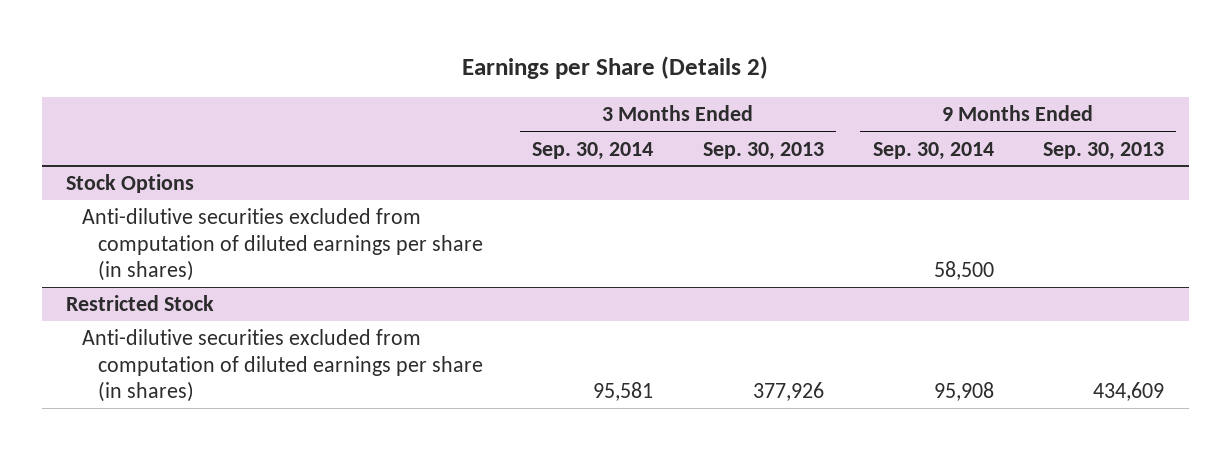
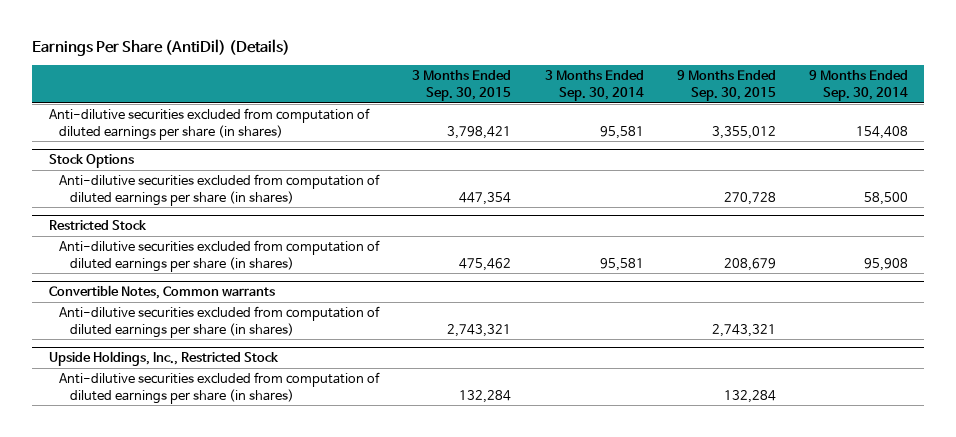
[462,56,769,80] Earnings per Share (Details 2) -> [31,39,290,57] Earnings Per Share (AntiDil) (Details)
[702,141,824,160] Sep. 30, 2013 -> none
[1043,141,1165,160] Sep. 30, 2013 -> none
none -> [412,70,512,102] 3 Months Ended Sep. 30, 2015
none -> [676,70,776,102] 9 Months Ended Sep. 30, 2015
none -> [48,108,370,140] Anti-dilutive securities excluded from computation of diluted earnings per share (in shares)
none -> [48,285,275,300] Convertible Notes, Common warrants
none -> [59,306,381,338] Anti-dilutive securities excluded from computation of diluted earnings per share (in shares)
none -> [48,351,279,367] Upside Holdings, Inc., Restricted Stock
none -> [59,372,381,404] Anti-dilutive securities excluded from computation of diluted earnings per share (in shares)

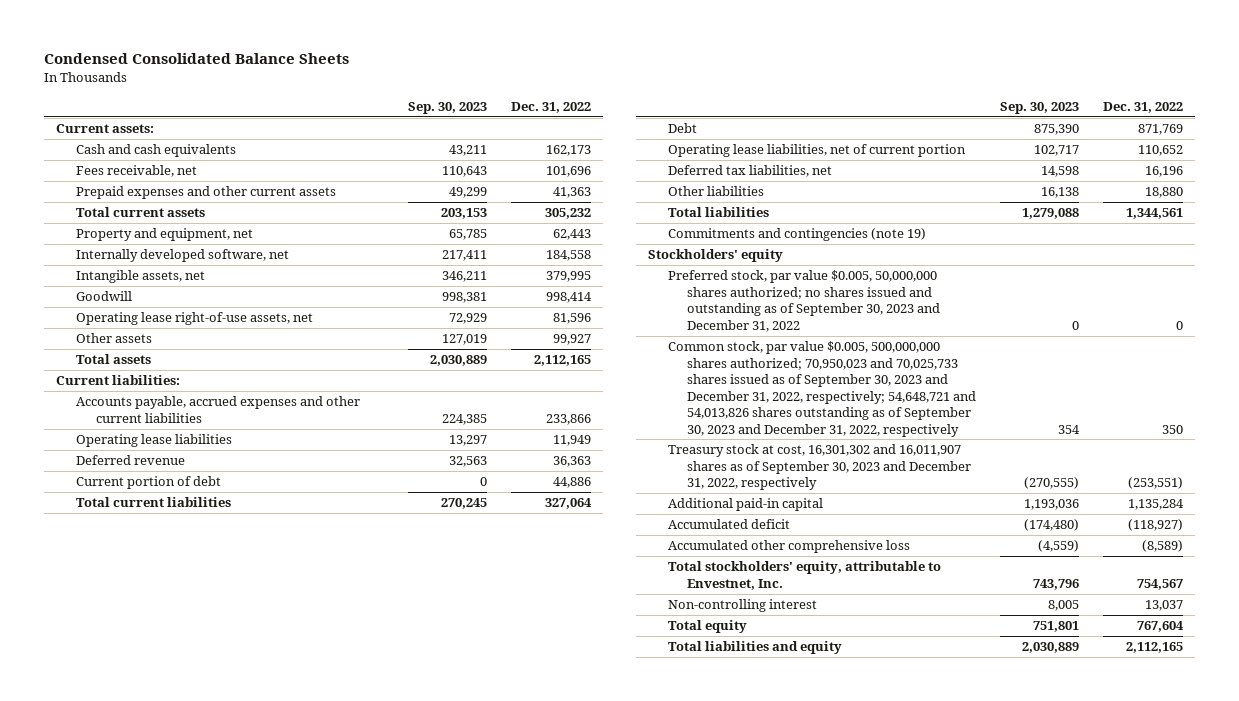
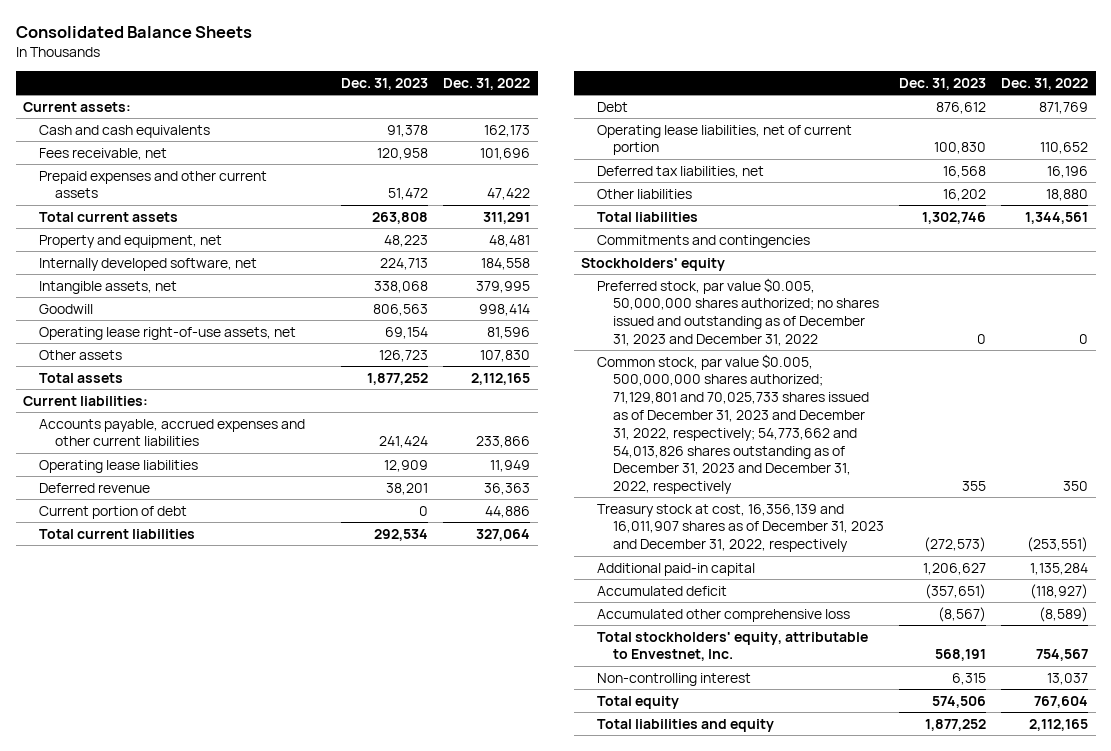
[44,53,350,65] Condensed Consolidated Balance Sheets -> [15,25,252,38] Consolidated Balance Sheets
[408,101,488,114] Sep. 30, 2023 -> none
none -> [341,77,429,90] Dec. 31, 2023
[553,187,592,199] 41,363 -> [487,188,531,201] 47,422
[545,208,592,220] 305,232 -> [483,211,531,224] 311,291
[553,229,592,241] 62,443 -> [489,234,531,247] 48,481
[553,334,592,346] 99,927 -> [480,349,531,362] 107,830
[667,228,926,242] Commitments and contingencies (note 19) -> [596,234,810,248] Commitments and contingencies
[667,270,941,332] Preferred stock, par value $0.005, 50,000,000 shares authorized; no shares issued and outstanding as of September 30, 2023 and December 31, 2022 -> [596,277,879,347] Preferred stock, par value $0.005, 50,000,000 shares authorized; no shares issued and outstanding as of December 31, 2023 and December 31, 2022
[667,341,977,437] Common stock, par value $0.005, 500,000,000 shares authorized; 70,950,023 and 70,025,733 shares issued as of September 30, 2023 and December 31, 2022, respectively; 54,648,721 and 54,013,826 shares outstanding as of September 30, 2023 and December 31, 2022, respectively -> [596,353,869,495] Common stock, par value $0.005, 500,000,000 shares authorized; 71,129,801 and 70,025,733 shares issued as of December 31, 2023 and December 31, 2022, respectively; 54,773,662 and 54,013,826 shares outstanding as of December 31, 2023 and December 31, 2022, respectively
[667,444,972,491] Treasury stock at cost, 16,301,302 and 16,011,907 shares as of September 30, 2023 and December 31, 2022, respectively -> [596,503,884,553] Treasury stock at cost, 16,356,139 and 16,011,907 shares as of December 31, 2023 and December 31, 2022, respectively

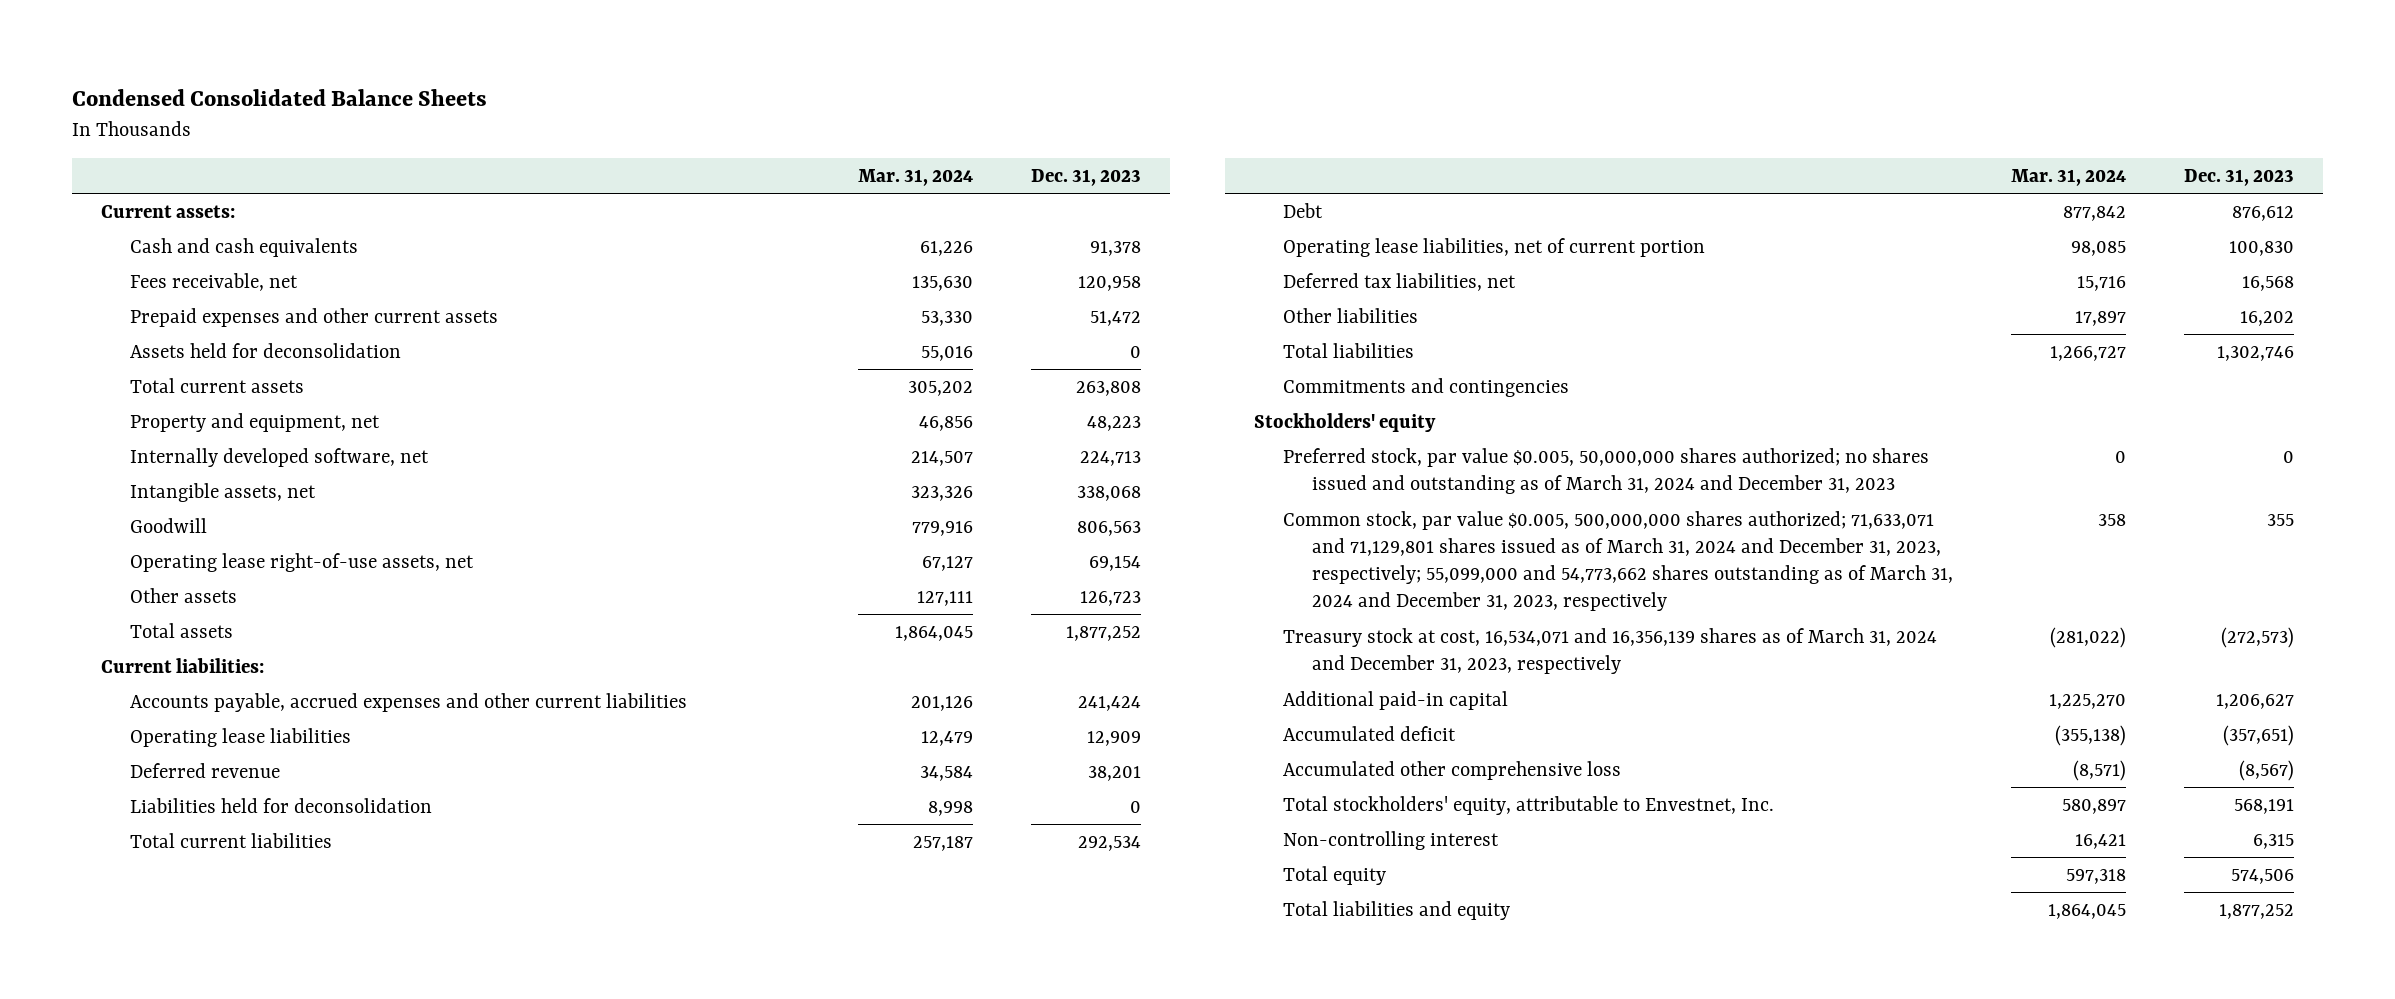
[15,25,252,38] Consolidated Balance Sheets -> [72,89,488,107] Condensed Consolidated Balance Sheets
[443,77,531,90] Dec. 31, 2022 -> none
none -> [857,169,973,187] Mar. 31, 2024
none -> [129,343,401,359] Assets held for deconsolidation
[39,505,188,519] Current portion of debt -> none
none -> [129,798,432,814] Liabilities held for deconsolidation
[596,277,879,347] Preferred stock, par value $0.005, 50,000,000 shares authorized; no shares issued and outstanding as of December 31, 2023 and December 31, 2022 -> [1283,448,1930,495] Preferred stock, par value $0.005, 50,000,000 shares authorized; no shares issued and outstanding as of March 31, 2024 and December 31, 2023
[596,353,869,495] Common stock, par value $0.005, 500,000,000 shares authorized; 71,129,801 and 70,025,733 shares issued as of December 31, 2023 and December 31, 2022, respectively; 54,773,662 and 54,013,826 shares outstanding as of December 31, 2023 and December 31, 2022, respectively -> [1283,511,1953,612] Common stock, par value $0.005, 500,000,000 shares authorized; 71,633,071 and 71,129,801 shares issued as of March 31, 2024 and December 31, 2023, respectively; 55,099,000 and 54,773,662 shares outstanding as of March 31, 2024 and December 31, 2023, respectively
[596,503,884,553] Treasury stock at cost, 16,356,139 and 16,011,907 shares as of December 31, 2023 and December 31, 2022, respectively -> [1283,628,1938,675] Treasury stock at cost, 16,534,071 and 16,356,139 shares as of March 31, 2024 and December 31, 2023, respectively

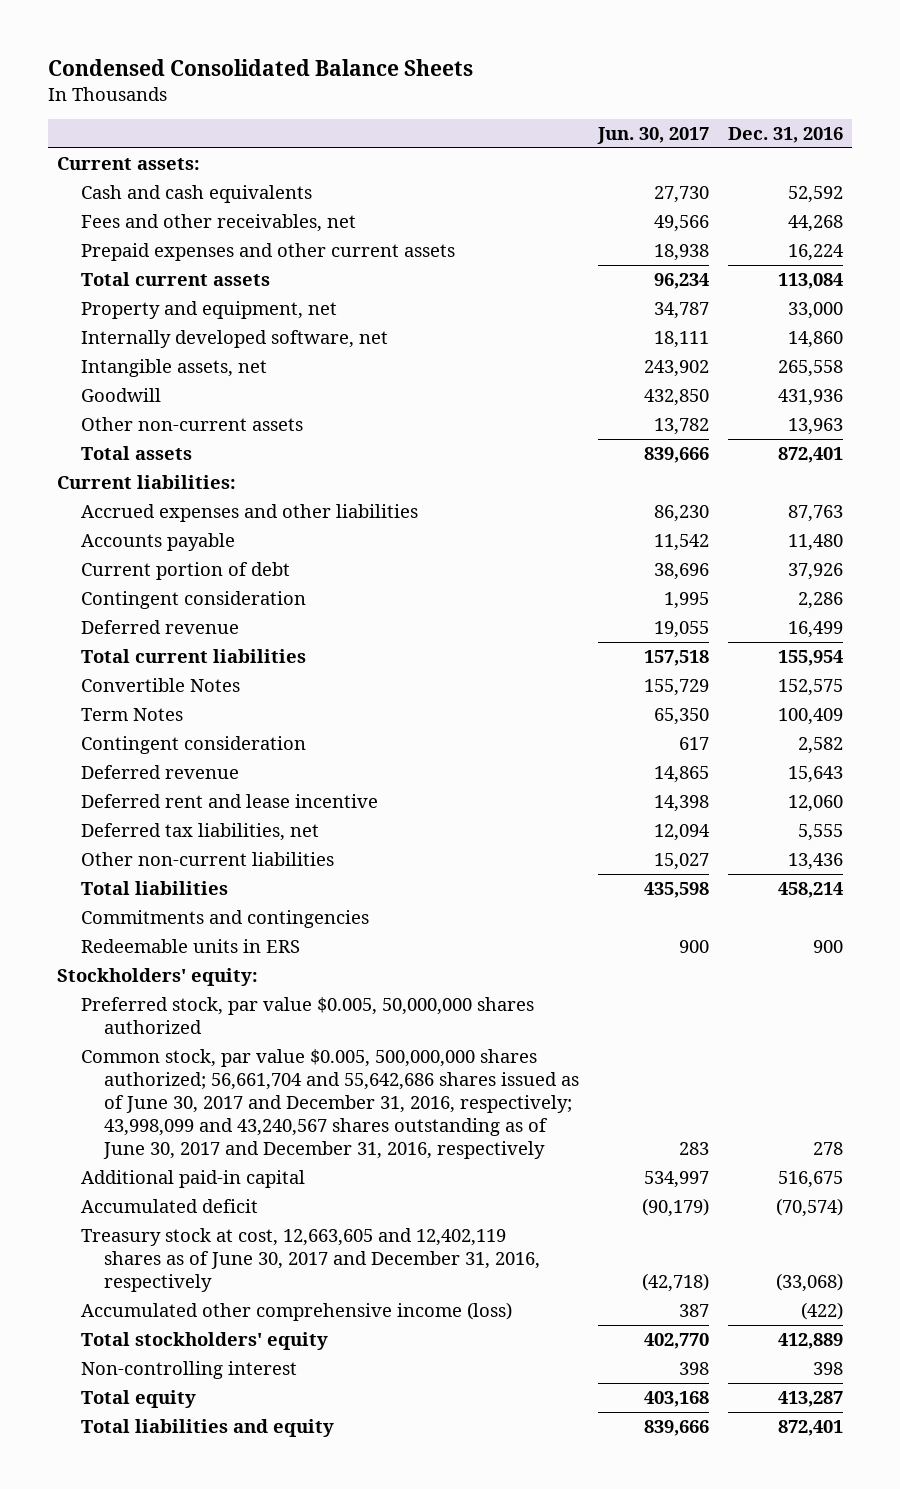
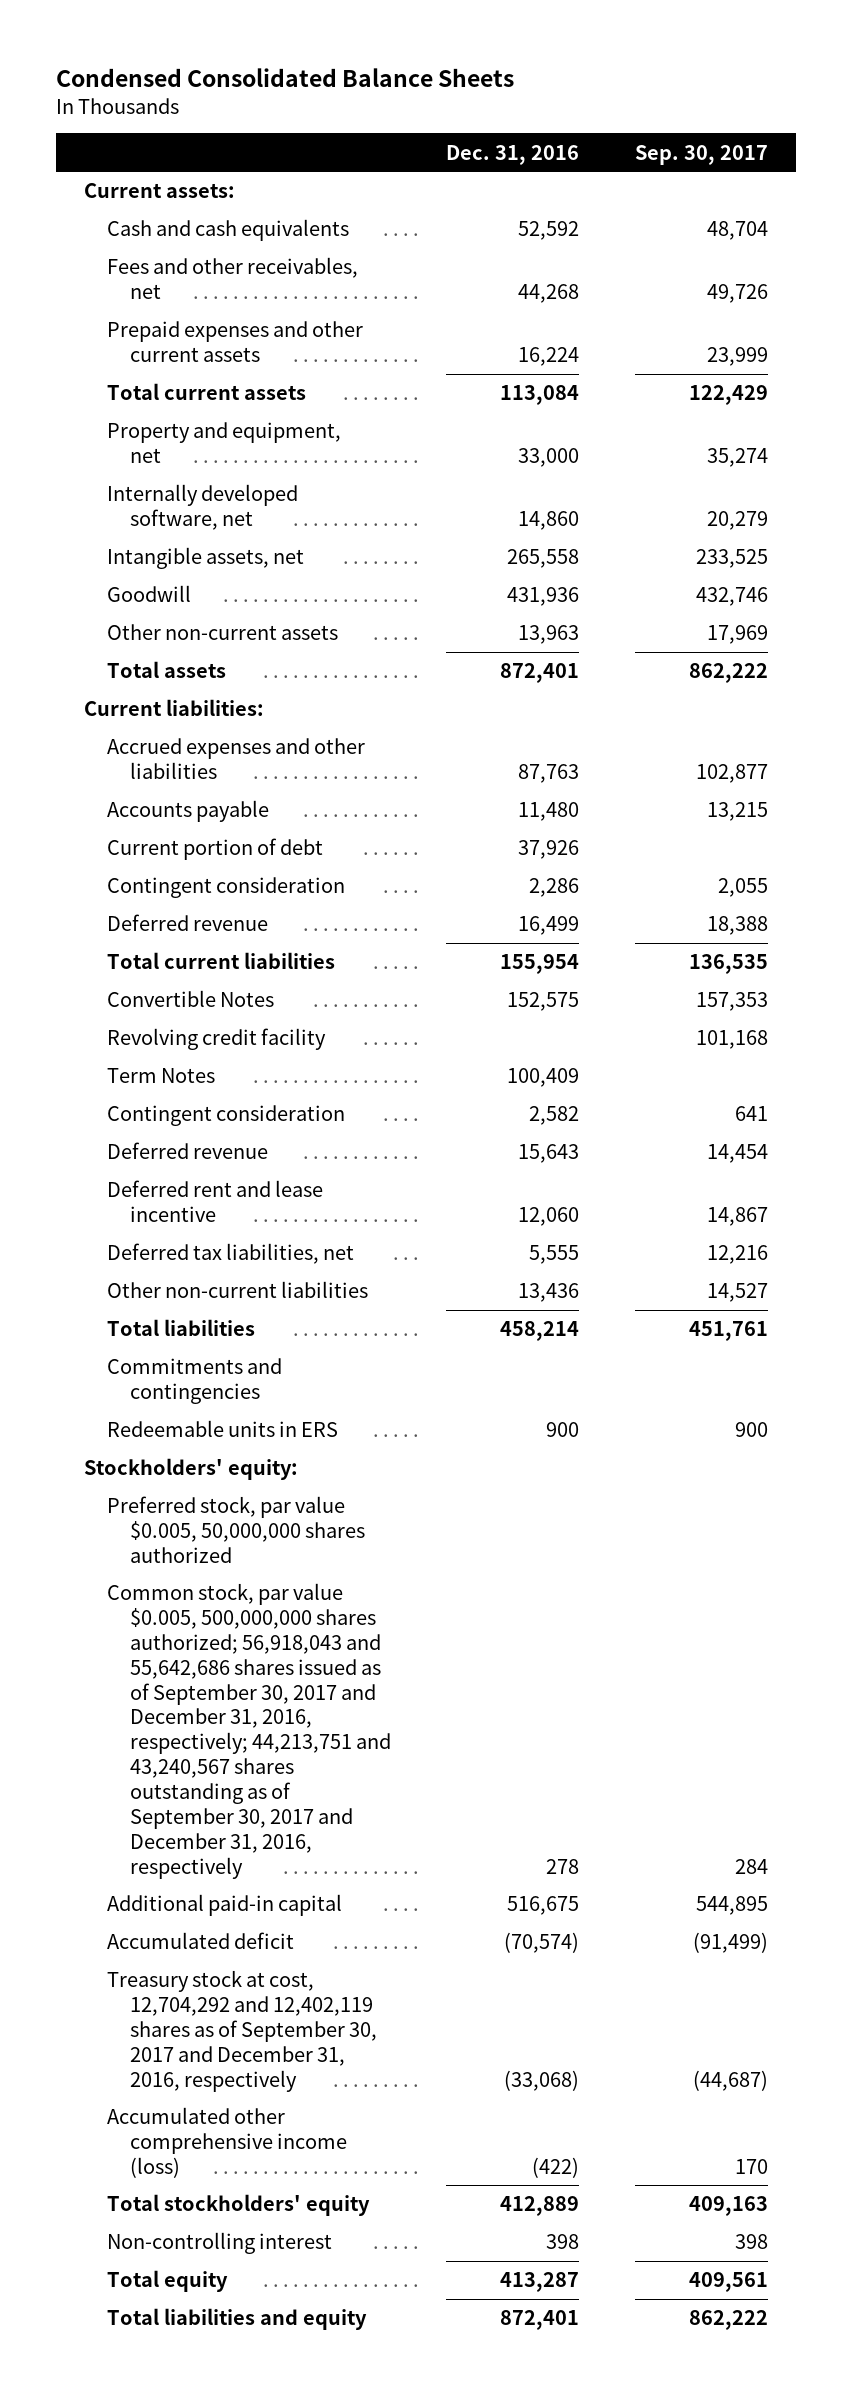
[596,127,709,145] Jun. 30, 2017 -> none
none -> [634,144,768,165] Sep. 30, 2017
none -> [106,1028,326,1051] Revolving credit facility
[80,1048,579,1160] Common stock, par value $0.005, 500,000,000 shares authorized; 56,661,704 and 55,642,686 shares issued as of June 30, 2017 and December 31, 2016, respectively; 43,998,099 and 43,240,567 shares outstanding as of June 30, 2017 and December 31, 2016, respectively -> [106,1583,392,1879] Common stock, par value $0.005, 500,000,000 shares authorized; 56,918,043 and 55,642,686 shares issued as of September 30, 2017 and December 31, 2016, respectively; 44,213,751 and 43,240,567 shares outstanding as of September 30, 2017 and December 31, 2016, respectively
[80,1227,540,1292] Treasury stock at cost, 12,663,605 and 12,402,119 shares as of June 30, 2017 and December 31, 2016, respectively -> [106,1970,378,2092] Treasury stock at cost, 12,704,292 and 12,402,119 shares as of September 30, 2017 and December 31, 2016, respectively

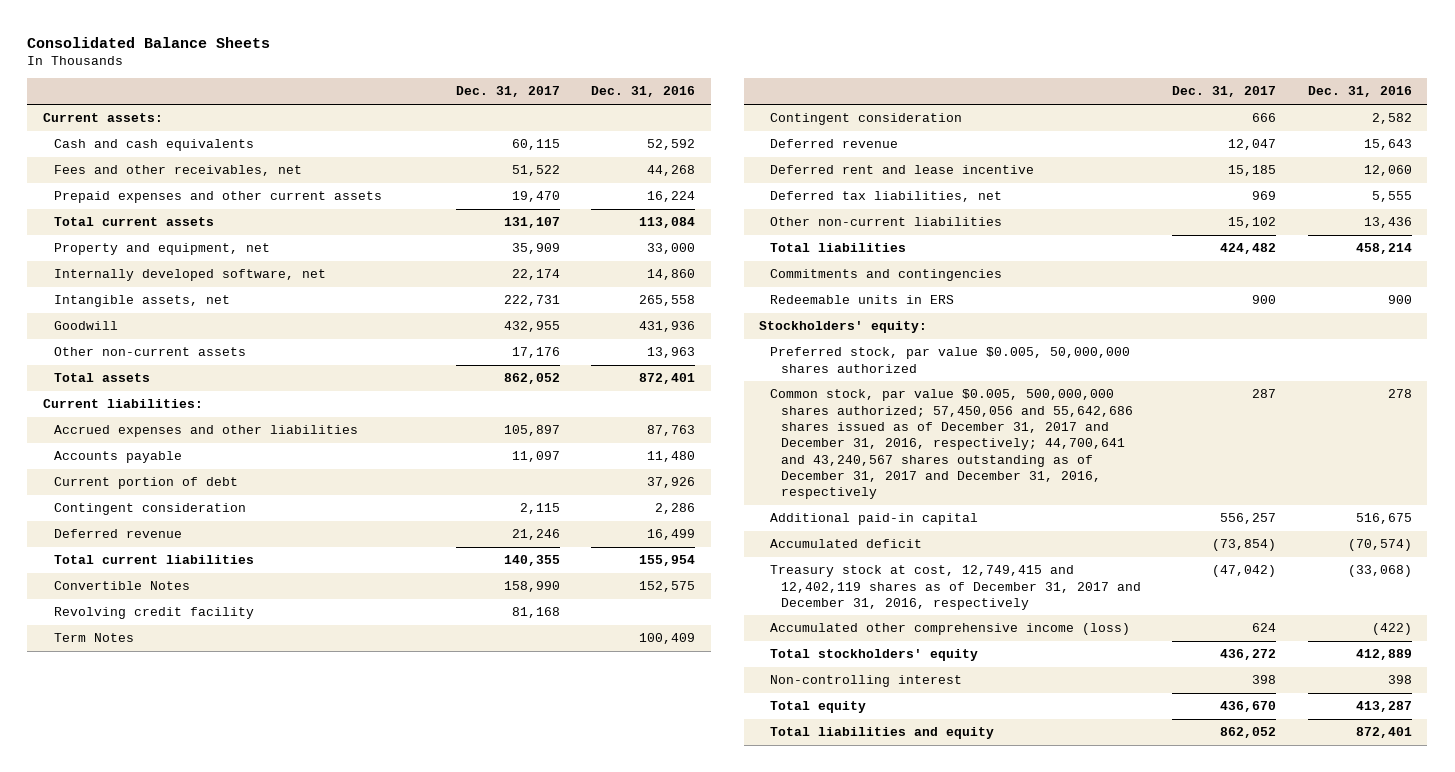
[56,67,515,87] Condensed Consolidated Balance Sheets -> [27,36,271,48] Consolidated Balance Sheets
[634,144,768,165] Sep. 30, 2017 -> none
none -> [456,86,561,98] Dec. 31, 2017
[106,1583,392,1879] Common stock, par value $0.005, 500,000,000 shares authorized; 56,918,043 and 55,642,686 shares issued as of September 30, 2017 and December 31, 2016, respectively; 44,213,751 and 43,240,567 shares outstanding as of September 30, 2017 and December 31, 2016, respectively -> [770,389,1133,500] Common stock, par value $0.005, 500,000,000 shares authorized; 57,450,056 and 55,642,686 shares issued as of December 31, 2017 and December 31, 2016, respectively; 44,700,641 and 43,240,567 shares outstanding as of December 31, 2017 and December 31, 2016, respectively
[106,1970,378,2092] Treasury stock at cost, 12,704,292 and 12,402,119 shares as of September 30, 2017 and December 31, 2016, respectively -> [770,565,1141,610] Treasury stock at cost, 12,749,415 and 12,402,119 shares as of December 31, 2017 and December 31, 2016, respectively

